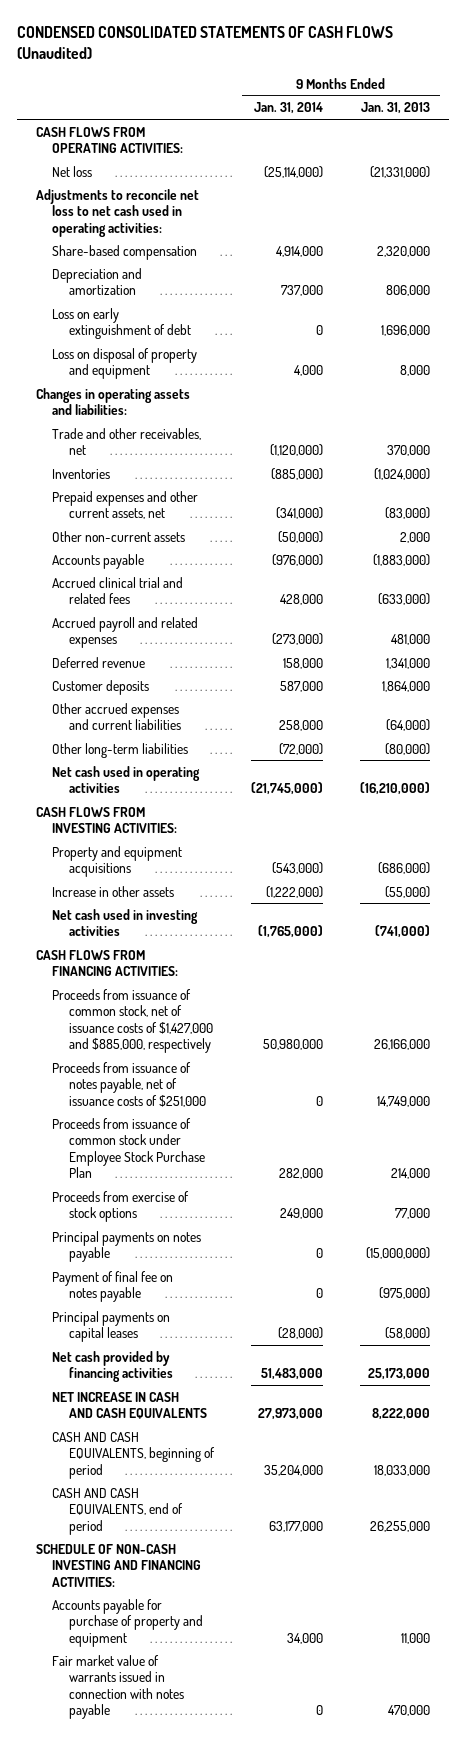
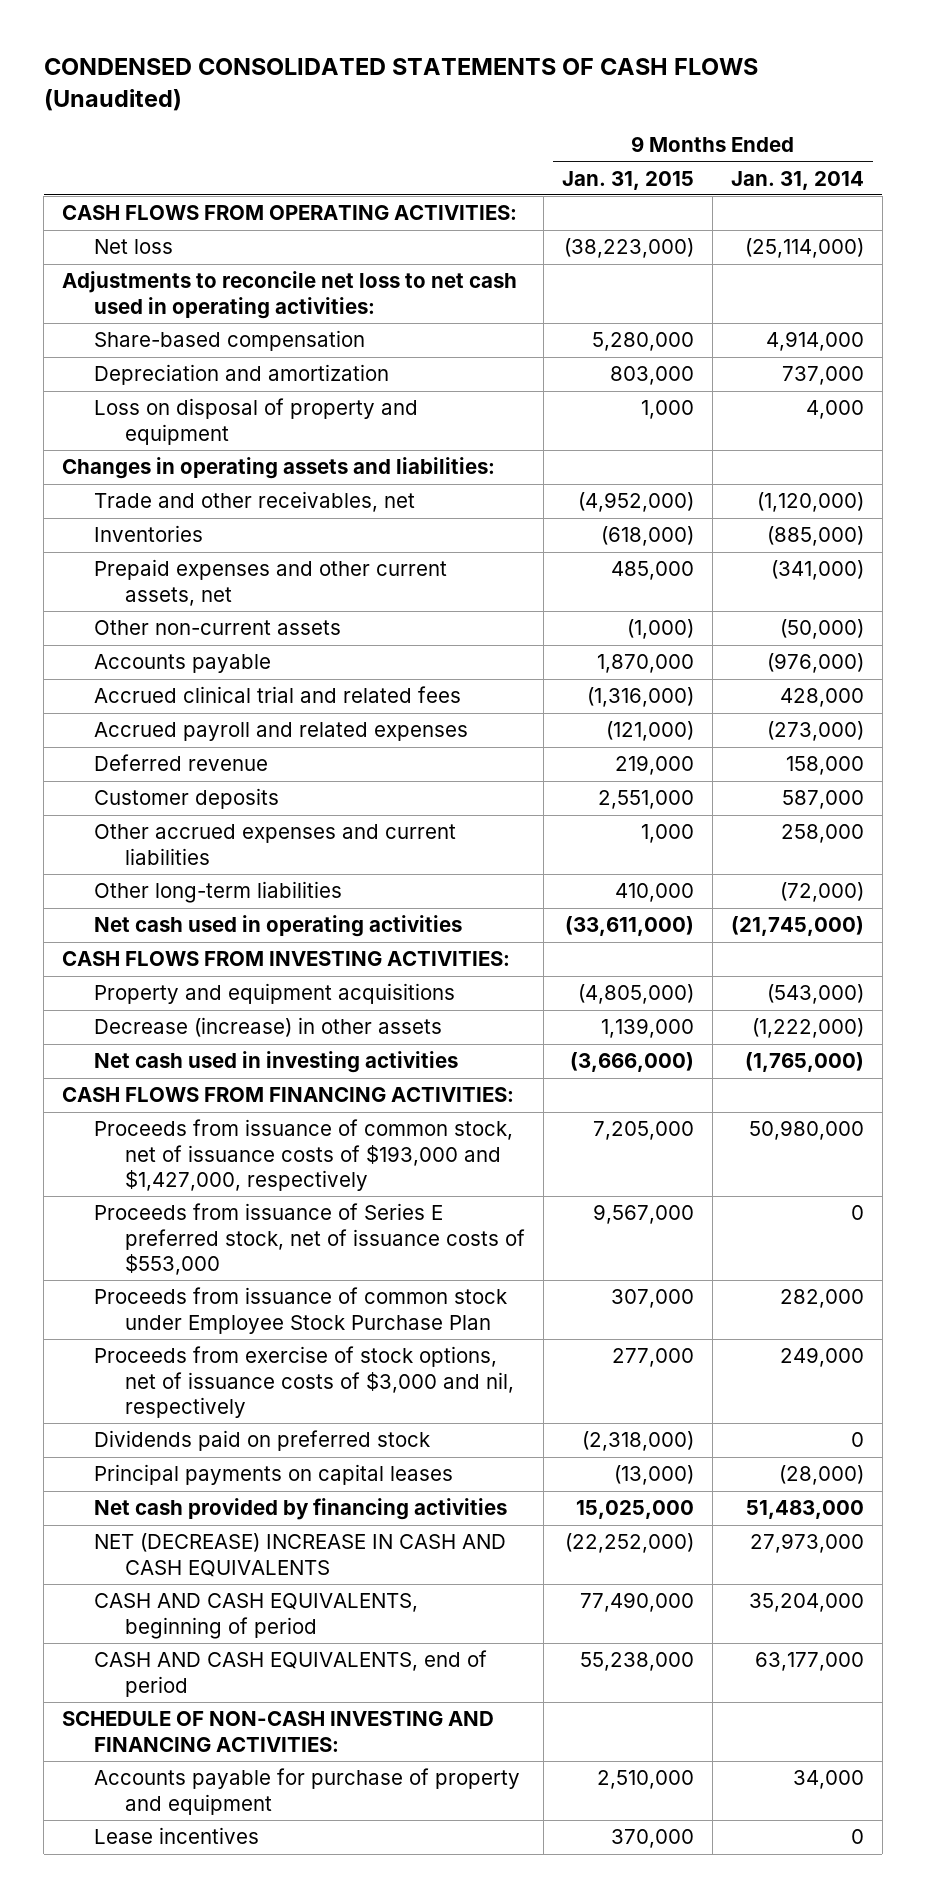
[361,102,431,115] Jan. 31, 2013 -> none
none -> [561,170,694,190] Jan. 31, 2015
[52,307,191,340] Loss on early extinguishment of debt -> none
[52,885,175,897] Increase in other assets -> [93,1017,442,1038] Decrease (increase) in other assets
[52,1061,206,1107] Proceeds from issuance of notes payable, net of issuance costs of $251,000 -> none
[52,988,213,1054] Proceeds from issuance of common stock, net of issuance costs of $1,427,000 and $885,000, respectively -> [93,1119,513,1191] Proceeds from issuance of common stock, net of issuance costs of $193,000 and $1,427,000, respectively
none -> [93,1203,526,1275] Proceeds from issuance of Series E preferred stock, net of issuance costs of $553,000
[52,1230,202,1263] Principal payments on notes payable -> none
[52,1270,174,1303] Payment of final fee on notes payable -> none
[52,1190,190,1223] Proceeds from exercise of stock options -> [93,1346,515,1418] Proceeds from exercise of stock options, net of issuance costs of $3,000 and nil, respectively
none -> [93,1430,430,1452] Dividends paid on preferred stock
[52,1391,207,1420] NET INCREASE IN CASH AND CASH EQUIVALENTS -> [93,1533,506,1577] NET (DECREASE) INCREASE IN CASH AND CASH EQUIVALENTS
[52,1654,184,1720] Fair market value of warrants issued in connection with notes payable -> none
none -> [93,1827,259,1845] Lease incentives

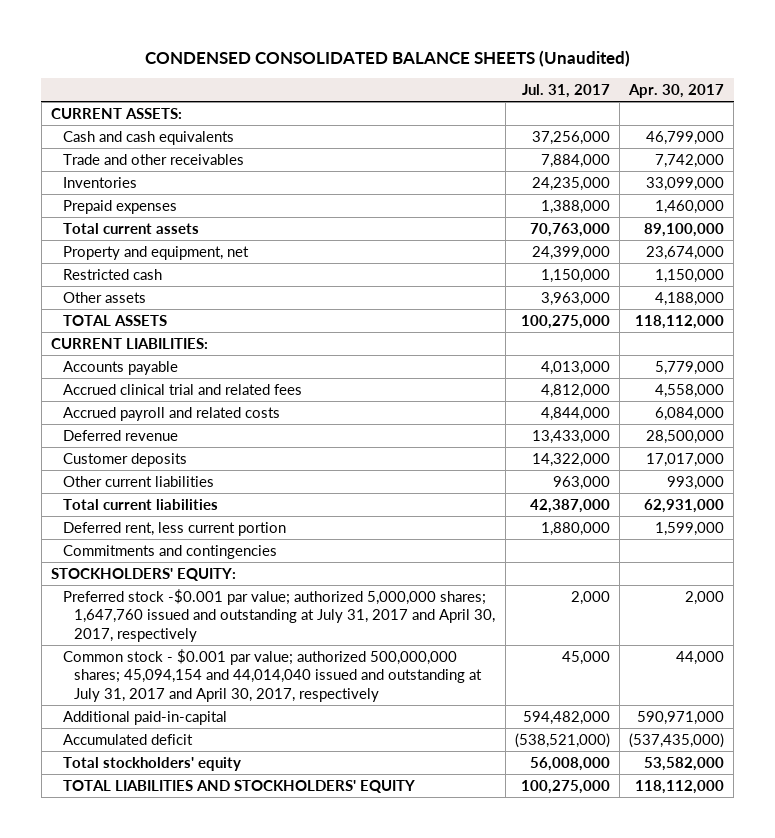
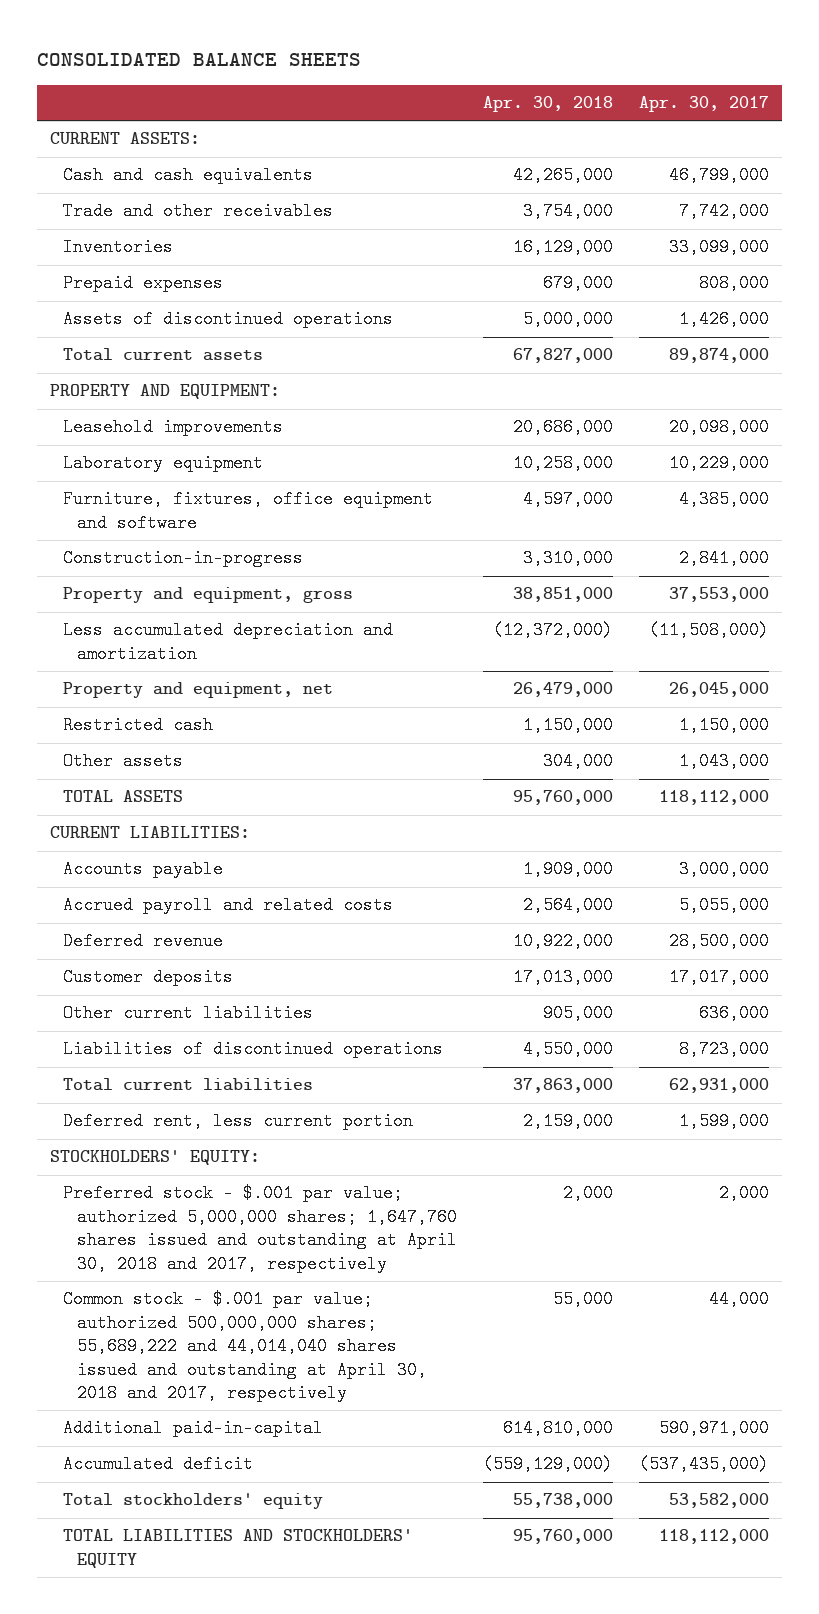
[144,49,630,67] CONDENSED CONSOLIDATED BALANCE SHEETS (Unaudited) -> [36,53,361,67] CONSOLIDATED BALANCE SHEETS
[521,84,610,99] Jul. 31, 2017 -> none
none -> [483,96,614,113] Apr. 30, 2018
[655,199,725,214] 1,460,000 -> [699,274,770,293] 808,000
none -> [63,310,394,329] Assets of discontinued operations
[644,222,725,237] 89,100,000 -> [669,348,770,364] 89,874,000
none -> [49,384,280,400] PROPERTY AND EQUIPMENT:
none -> [63,418,284,437] Leasehold improvements
none -> [63,454,264,473] Laboratory equipment
none -> [63,490,434,532] Furniture, fixtures, office equipment and software
none -> [63,549,304,568] Construction-in-progress
none -> [63,587,354,604] Property and equipment, gross
none -> [63,621,394,663] Less accumulated depreciation and amortization
[646,245,725,260] 23,674,000 -> [669,682,770,698] 26,045,000
[655,291,725,306] 4,188,000 -> [679,752,770,771] 1,043,000
[62,383,302,395] Accrued clinical trial and related fees -> none
[655,360,725,375] 5,779,000 -> [679,860,770,879] 3,000,000
[655,406,725,421] 6,084,000 -> [679,896,770,915] 5,055,000
[667,475,725,490] 993,000 -> [699,1004,770,1023] 636,000
none -> [63,1040,444,1059] Liabilities of discontinued operations
[62,544,277,559] Commitments and contingencies -> none
[62,588,496,643] Preferred stock -$0.001 par value; authorized 5,000,000 shares; 1,647,760 issued and outstanding at July 31, 2017 and April 30, 2017, respectively -> [63,1184,457,1273] Preferred stock - $.001 par value; authorized 5,000,000 shares; 1,647,760 shares issued and outstanding at April 30, 2018 and 2017, respectively
[62,648,483,703] Common stock - $0.001 par value; authorized 500,000,000 shares; 45,094,154 and 44,014,040 issued and outstanding at July 31, 2017 and April 30, 2017, respectively -> [63,1290,427,1402] Common stock - $.001 par value; authorized 500,000,000 shares; 55,689,222 and 44,014,040 shares issued and outstanding at April 30, 2018 and 2017, respectively

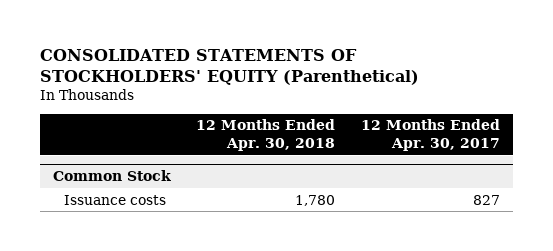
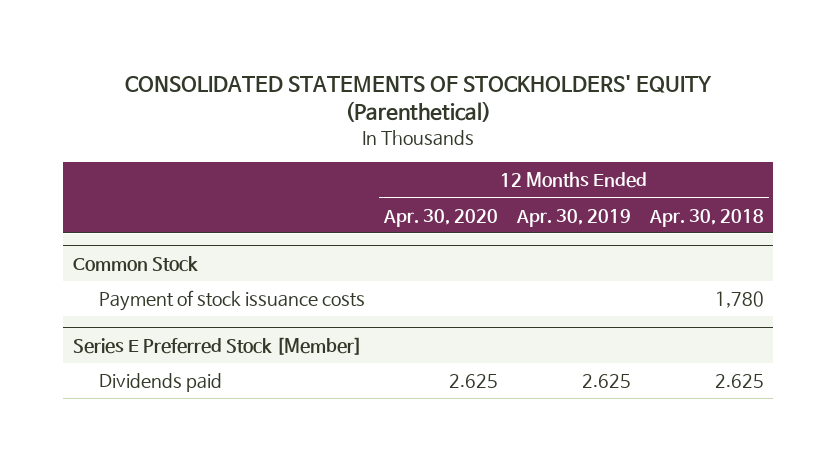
[360,119,500,151] 12 Months Ended Apr. 30, 2017 -> none
none -> [383,208,499,227] Apr. 30, 2020
none -> [516,208,632,227] Apr. 30, 2019
[63,194,166,205] Issuance costs -> [99,290,366,312] Payment of stock issuance costs
none -> [72,336,362,355] Series E Preferred Stock [Member]
none -> [99,373,223,393] Dividends paid

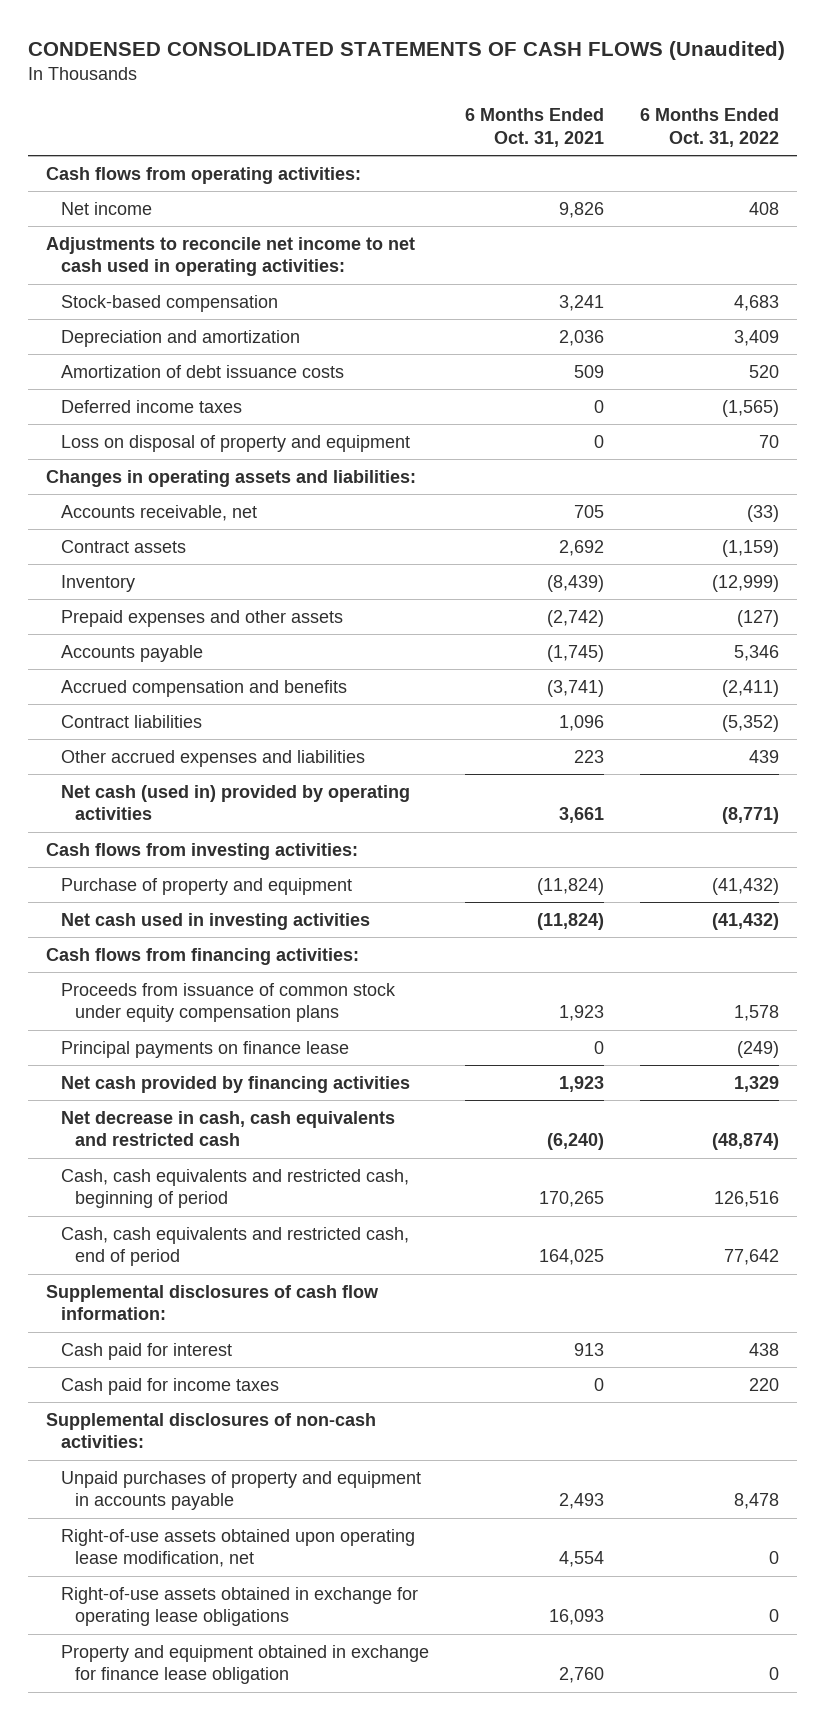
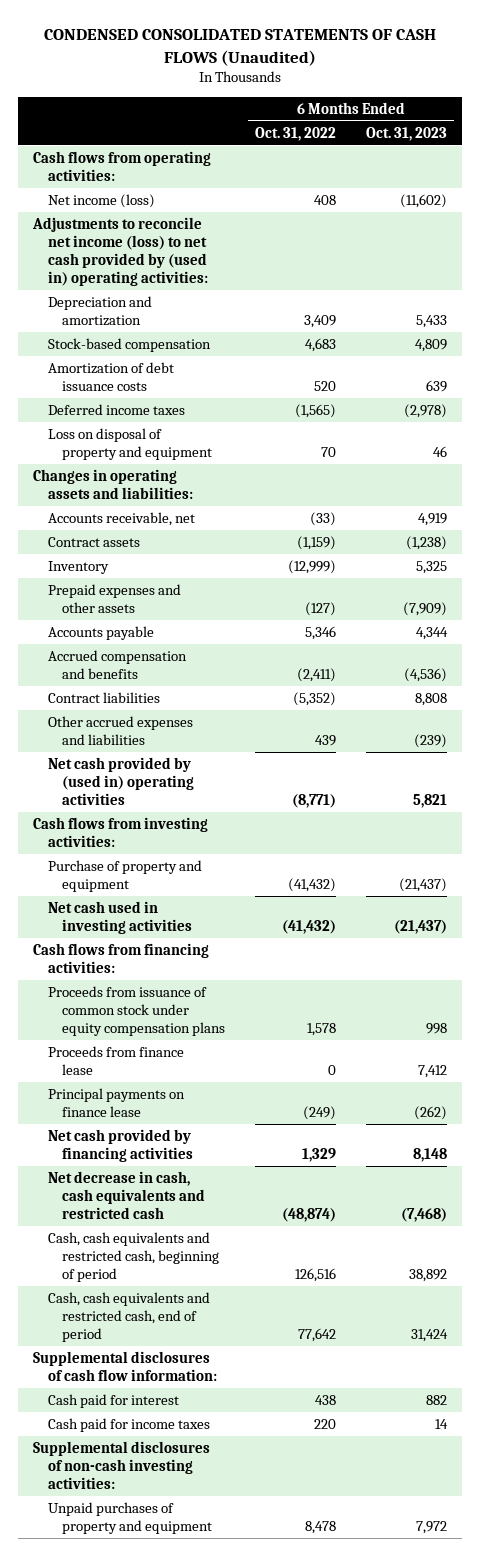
[464,108,604,147] 6 Months Ended Oct. 31, 2021 -> none
none -> [366,126,448,141] Oct. 31, 2023
[60,201,152,215] Net income -> [47,193,155,208] Net income (loss)
[46,236,416,277] Adjustments to reconcile net income to net cash used in operating activities: -> [32,216,208,286] Adjustments to reconcile net income (loss) to net cash provided by (used in) operating activities:
[60,294,278,312] Stock-based compensation -> [47,337,211,352] Stock-based compensation
[60,784,410,821] Net cash (used in) provided by operating activities -> [47,756,195,805] Net cash provided by (used in) operating activities
none -> [47,1045,184,1075] Proceeds from finance lease
[60,1528,415,1568] Right-of-use assets obtained upon operating lease modification, net -> none
[60,1586,418,1627] Right-of-use assets obtained in exchange for operating lease obligations -> none
[60,1644,429,1685] Property and equipment obtained in exchange for finance lease obligation -> none
[46,1412,377,1449] Supplemental disclosures of non-cash activities: -> [33,1440,211,1489] Supplemental disclosures of non-cash investing activities:
[60,1470,421,1511] Unpaid purchases of property and equipment in accounts payable -> [47,1501,213,1534] Unpaid purchases of property and equipment

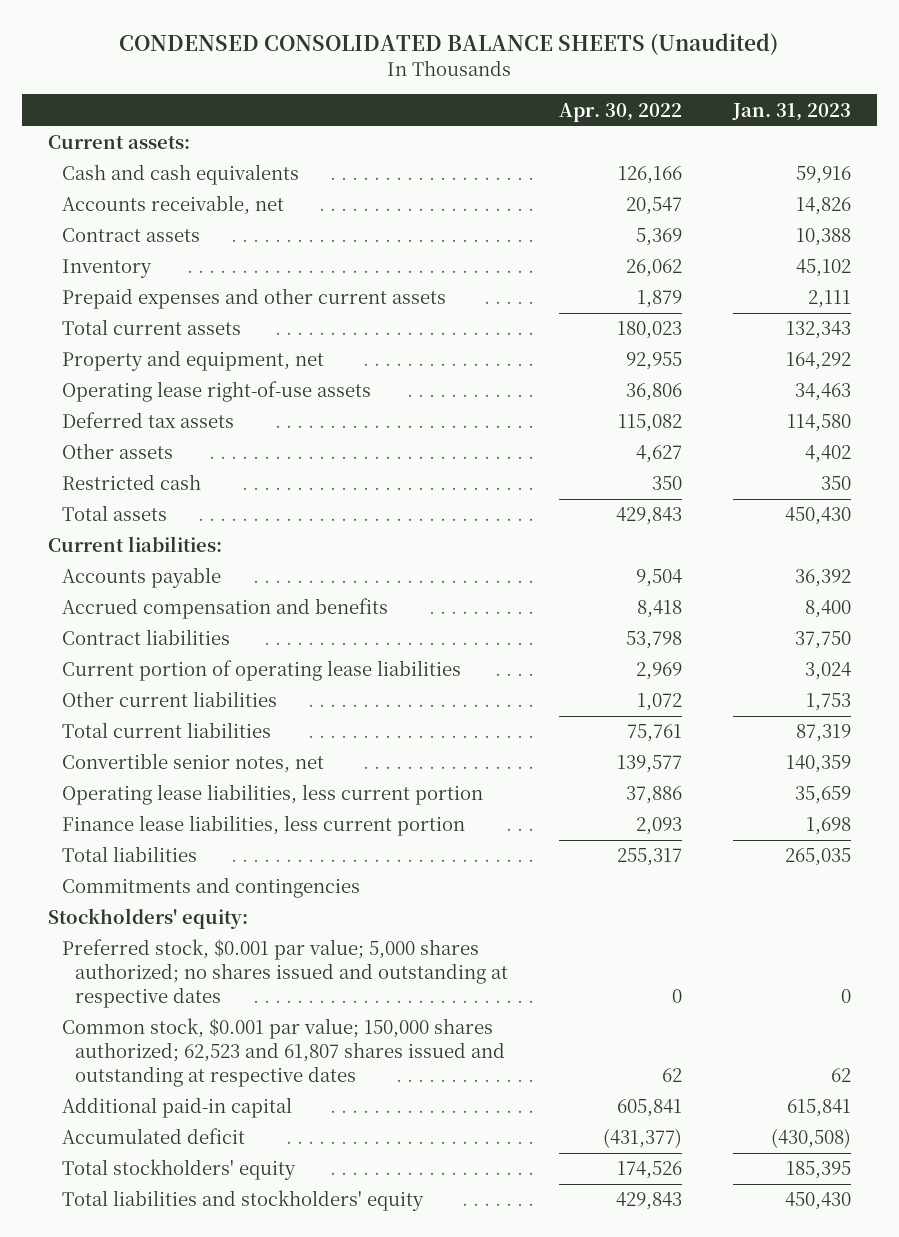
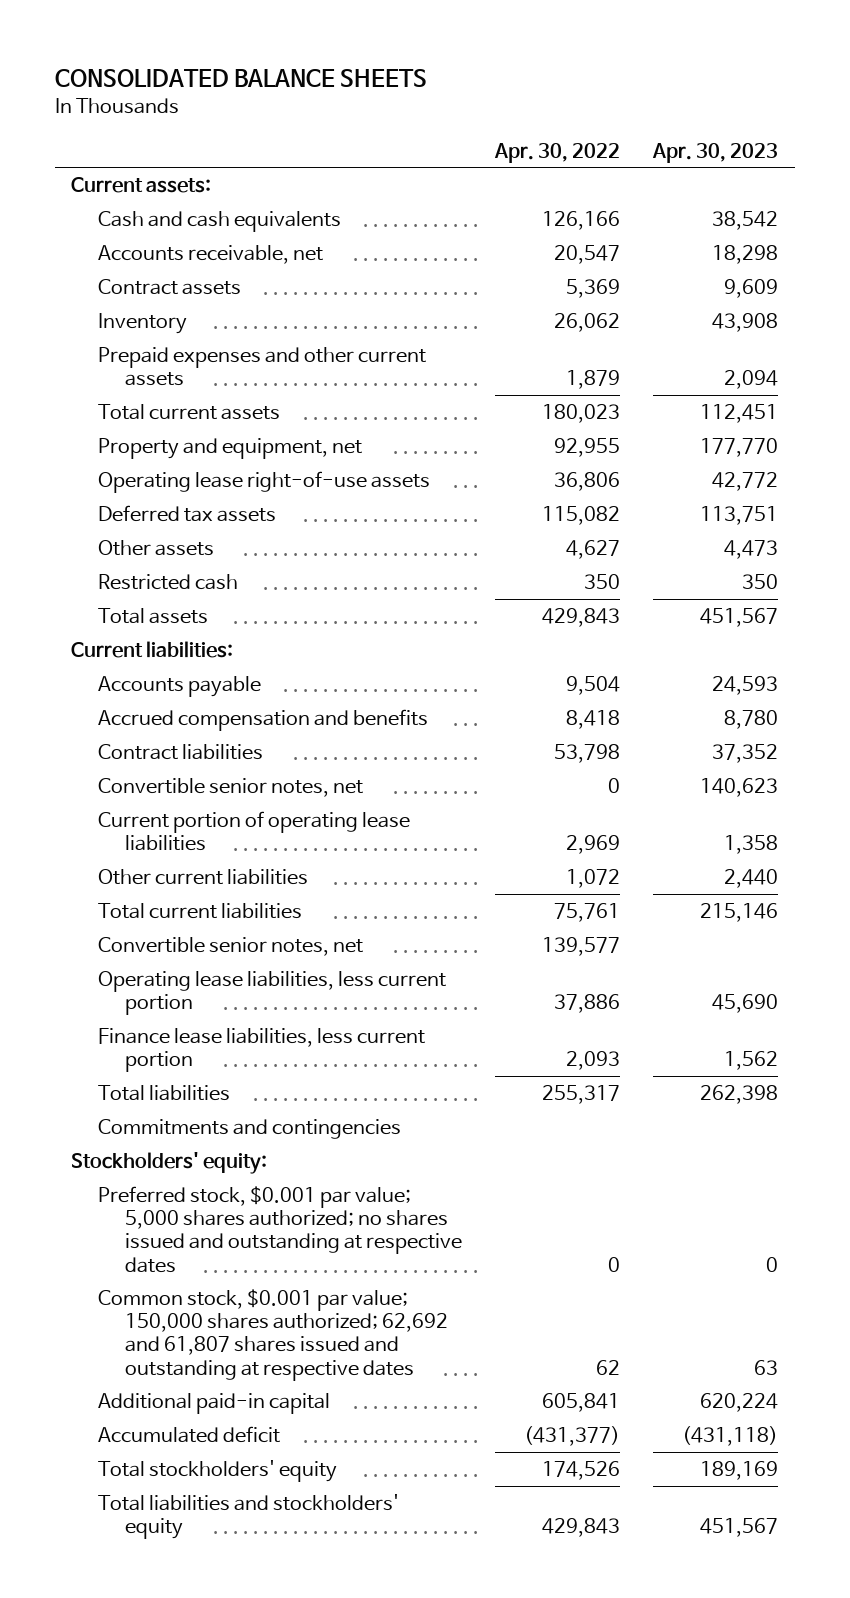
[119,32,779,55] CONDENSED CONSOLIDATED BALANCE SHEETS (Unaudited) -> [54,69,427,88] CONSOLIDATED BALANCE SHEETS
[732,102,852,121] Jan. 31, 2023 -> none
none -> [652,142,779,163] Apr. 30, 2023
none -> [98,778,364,798] Convertible senior notes, net
[61,1018,506,1088] Common stock, $0.001 par value; 150,000 shares authorized; 62,523 and 61,807 shares issued and outstanding at respective dates -> [98,1289,449,1381] Common stock, $0.001 par value; 150,000 shares authorized; 62,692 and 61,807 shares issued and outstanding at respective dates

